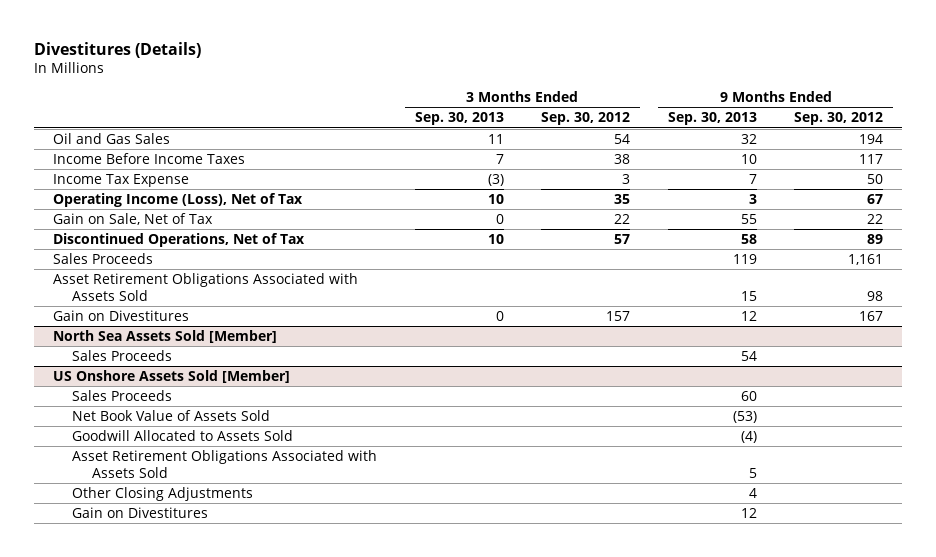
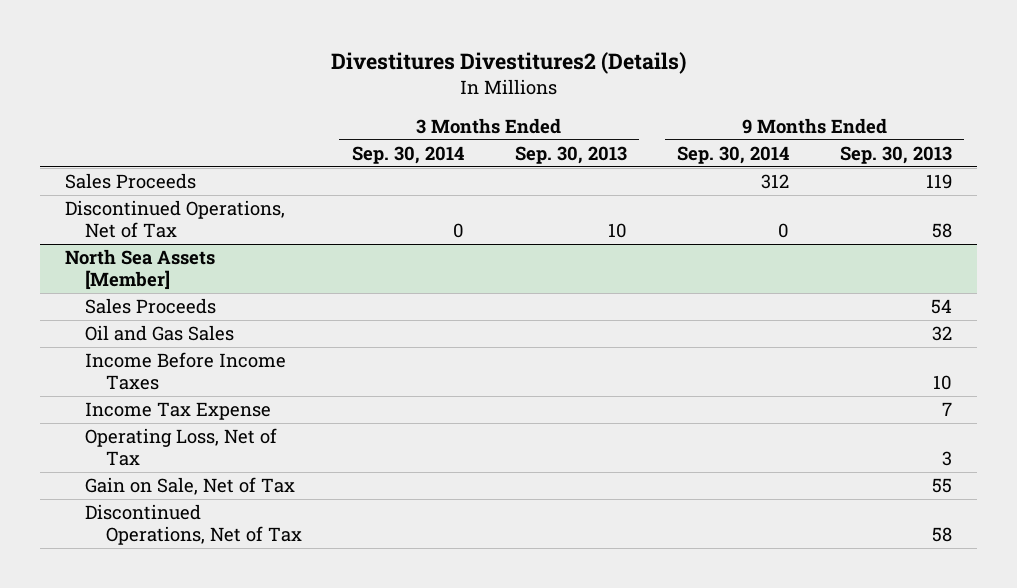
[33,42,201,59] Divestitures (Details) -> [330,51,686,74] Divestitures Divestitures2 (Details)
[541,112,631,126] Sep. 30, 2012 -> none
[794,112,884,126] Sep. 30, 2012 -> none
none -> [352,145,465,164] Sep. 30, 2014
none -> [677,145,790,164] Sep. 30, 2014
[52,132,170,144] Oil and Gas Sales -> none
[52,152,245,164] Income Before Income Taxes -> none
[52,173,189,187] Income Tax Expense -> none
[52,192,303,207] Operating Income (Loss), Net of Tax -> none
[52,212,213,225] Gain on Sale, Net of Tax -> none
[52,272,358,301] Asset Retirement Obligations Associated with Assets Sold -> none
[52,309,189,321] Gain on Divestitures -> none
[52,232,305,247] Discontinued Operations, Net of Tax -> [65,200,286,239] Discontinued Operations, Net of Tax
[52,329,277,343] North Sea Assets Sold [Member] -> [65,249,216,291] North Sea Assets [Member]
[52,369,290,383] US Onshore Assets Sold [Member] -> none
[72,389,173,401] Sales Proceeds -> none
[72,409,271,421] Net Book Value of Assets Sold -> none
[72,429,294,441] Goodwill Allocated to Assets Sold -> none
[72,449,378,478] Asset Retirement Obligations Associated with Assets Sold -> none
[72,486,254,501] Other Closing Adjustments -> none
[72,506,209,518] Gain on Divestitures -> none
none -> [85,325,235,342] Oil and Gas Sales
none -> [85,352,287,391] Income Before Income Taxes
none -> [85,402,272,421] Income Tax Expense
none -> [85,428,278,467] Operating Loss, Net of Tax
none -> [85,477,296,496] Gain on Sale, Net of Tax
none -> [85,504,302,546] Discontinued Operations, Net of Tax

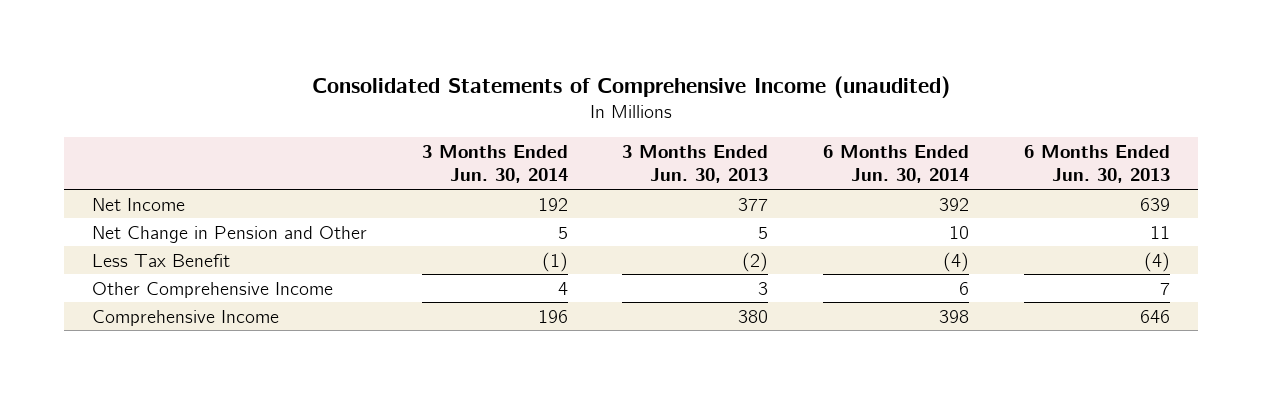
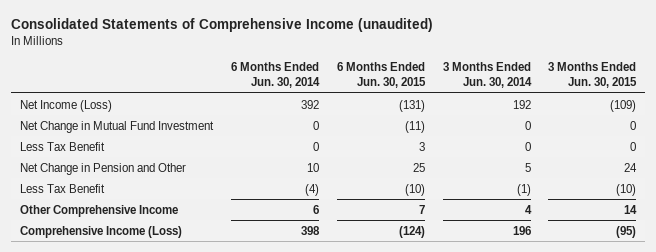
[622,144,769,184] 3 Months Ended Jun. 30, 2013 -> none
[1024,144,1171,184] 6 Months Ended Jun. 30, 2013 -> none
none -> [336,62,426,89] 6 Months Ended Jun. 30, 2015
none -> [548,62,638,89] 3 Months Ended Jun. 30, 2015
[91,197,185,211] Net Income -> [19,99,112,112] Net Income (Loss)
none -> [19,120,214,133] Net Change in Mutual Fund Investment
none -> [19,141,105,151] Less Tax Benefit
[91,309,279,326] Comprehensive Income -> [19,225,182,238] Comprehensive Income (Loss)

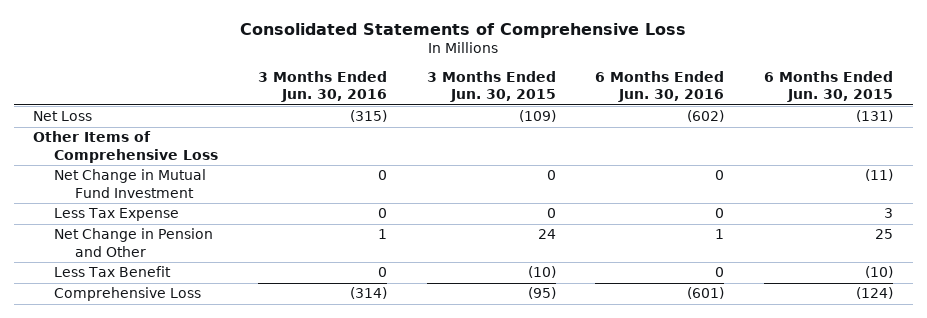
[11,18,434,33] Consolidated Statements of Comprehensive Income (unaudited) -> [240,22,687,38] Consolidated Statements of Comprehensive Loss
[230,62,320,89] 6 Months Ended Jun. 30, 2014 -> none
[442,62,532,89] 3 Months Ended Jun. 30, 2014 -> none
none -> [257,70,387,103] 3 Months Ended Jun. 30, 2016
none -> [595,70,725,103] 6 Months Ended Jun. 30, 2016
[19,99,112,112] Net Income (Loss) -> [33,111,93,122] Net Loss
none -> [33,131,218,163] Other Items of Comprehensive Loss
[19,141,105,151] Less Tax Benefit -> [53,208,179,222] Less Tax Expense
[19,204,178,217] Other Comprehensive Income -> none
[19,225,182,238] Comprehensive Income (Loss) -> [53,287,201,302] Comprehensive Loss

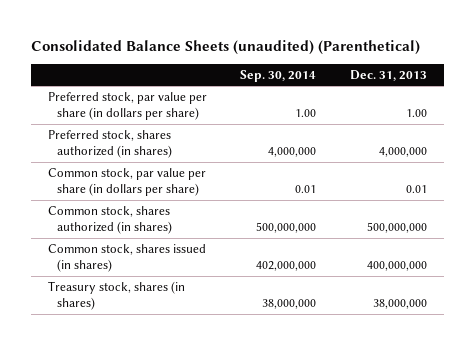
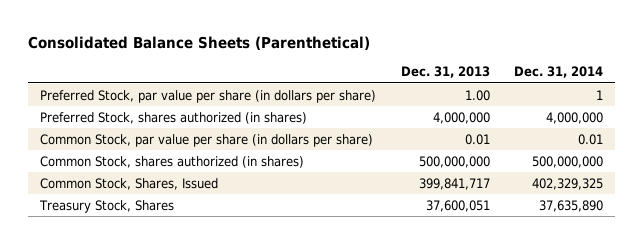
[30,40,420,56] Consolidated Balance Sheets (unaudited) (Parenthetical) -> [28,35,371,50] Consolidated Balance Sheets (Parenthetical)
[240,70,317,83] Sep. 30, 2014 -> none
none -> [513,65,603,78] Dec. 31, 2014
[47,91,207,121] Preferred stock, par value per share (in dollars per share) -> [40,89,377,103] Preferred Stock, par value per share (in dollars per share)
[47,129,172,159] Preferred stock, shares authorized (in shares) -> [40,111,308,124] Preferred Stock, shares authorized (in shares)
[47,167,206,197] Common stock, par value per share (in dollars per share) -> [40,133,374,147] Common Stock, par value per share (in dollars per share)
[47,205,172,235] Common stock, shares authorized (in shares) -> [40,155,305,168] Common Stock, shares authorized (in shares)
[47,243,206,273] Common stock, shares issued (in shares) -> [40,177,219,190] Common Stock, Shares, Issued
[366,261,427,272] 400,000,000 -> [418,177,490,190] 399,841,717
[47,280,185,311] Treasury stock, shares (in shares) -> [39,199,175,213] Treasury Stock, Shares
[372,299,427,310] 38,000,000 -> [425,199,490,212] 37,600,051

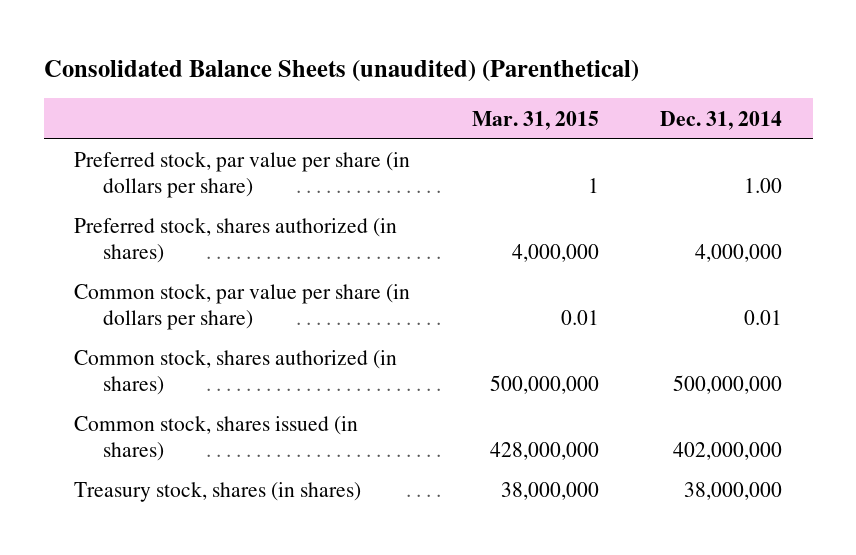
[28,35,371,50] Consolidated Balance Sheets (Parenthetical) -> [43,59,639,82] Consolidated Balance Sheets (unaudited) (Parenthetical)
[400,65,490,78] Dec. 31, 2013 -> none
none -> [471,110,599,130] Mar. 31, 2015
[40,89,377,103] Preferred Stock, par value per share (in dollars per share) -> [74,152,411,198] Preferred stock, par value per share (in dollars per share)
[595,89,603,100] 1 -> [744,177,783,193] 1.00
[40,111,308,124] Preferred Stock, shares authorized (in shares) -> [74,218,398,263] Preferred stock, shares authorized (in shares)
[40,133,374,147] Common Stock, par value per share (in dollars per share) -> [74,284,411,330] Common stock, par value per share (in dollars per share)
[40,155,305,168] Common Stock, shares authorized (in shares) -> [74,350,398,395] Common stock, shares authorized (in shares)
[40,177,219,190] Common Stock, Shares, Issued -> [74,416,359,461] Common stock, shares issued (in shares)
[531,177,603,190] 402,329,325 -> [673,441,783,460] 402,000,000
[39,199,175,213] Treasury Stock, Shares -> [74,482,362,503] Treasury stock, shares (in shares)
[538,199,603,212] 37,635,890 -> [684,482,783,501] 38,000,000

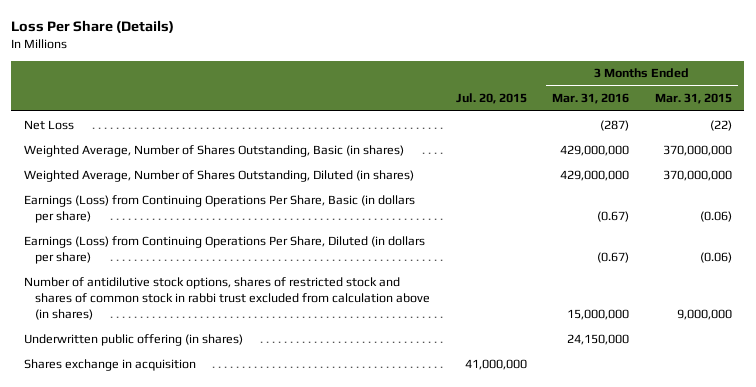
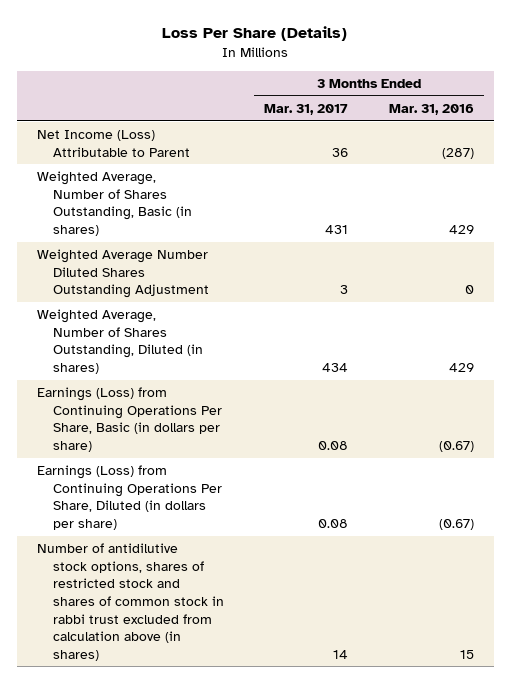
[455,93,527,105] Jul. 20, 2015 -> none
[654,93,732,105] Mar. 31, 2015 -> none
none -> [264,103,349,115] Mar. 31, 2017
[24,119,75,130] Net Loss -> [37,130,190,157] Net Income (Loss) Attributable to Parent
[560,144,630,156] 429,000,000 -> [448,224,474,234] 429
none -> [37,249,209,299] Weighted Average Number Diluted Shares Outstanding Adjustment
[560,169,630,181] 429,000,000 -> [448,362,474,372] 429
[24,333,244,346] Underwritten public offering (in shares) -> none
[24,358,197,371] Shares exchange in acquisition -> none
[567,309,630,321] 15,000,000 -> [459,649,474,659] 15

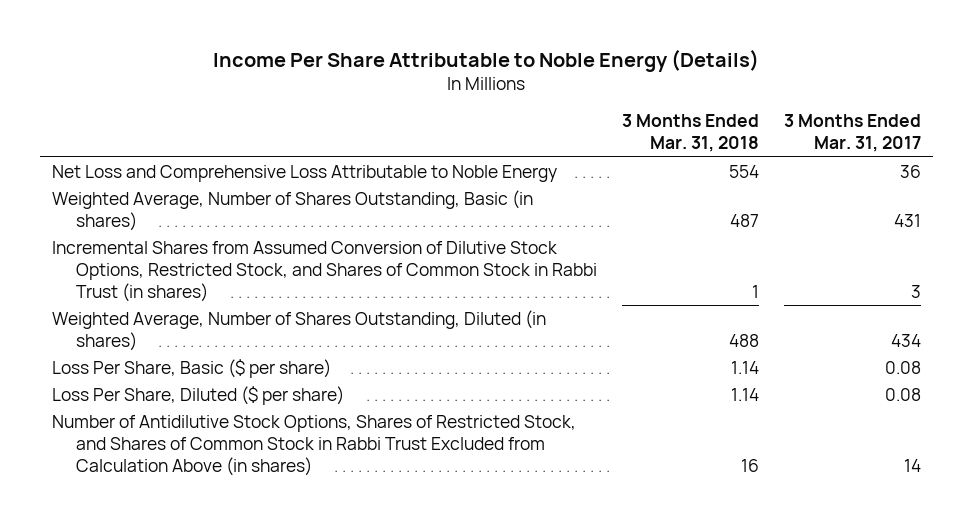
[162,26,348,42] Loss Per Share (Details) -> [213,48,760,72] Income Per Share Attributable to Noble Energy (Details)
[388,103,474,115] Mar. 31, 2016 -> none
none -> [621,114,759,153] 3 Months Ended Mar. 31, 2018
[37,130,190,157] Net Income (Loss) Attributable to Parent -> [52,164,558,182] Net Loss and Comprehensive Loss Attributable to Noble Energy
[37,249,209,299] Weighted Average Number Diluted Shares Outstanding Adjustment -> [52,240,598,302] Incremental Shares from Assumed Conversion of Dilutive Stock Options, Restricted Stock, and Shares of Common Stock in Rabbi Trust (in shares)
[37,387,222,452] Earnings (Loss) from Continuing Operations Per Share, Basic (in dollars per share) -> none
[37,465,222,530] Earnings (Loss) from Continuing Operations Per Share, Diluted (in dollars per share) -> none
none -> [52,358,332,378] Loss Per Share, Basic ($ per share)
none -> [52,385,345,405] Loss Per Share, Diluted ($ per share)
[37,543,224,661] Number of antidilutive stock options, shares of restricted stock and shares of common stock in rabbi trust excluded from calculation above (in shares) -> [52,414,577,476] Number of Antidilutive Stock Options, Shares of Restricted Stock, and Shares of Common Stock in Rabbi Trust Excluded from Calculation Above (in shares)

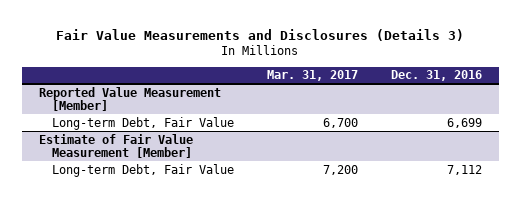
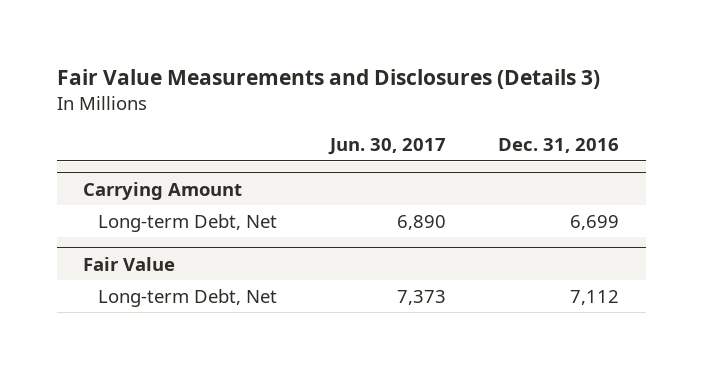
[267,70,359,82] Mar. 31, 2017 -> none
none -> [327,138,446,156] Jun. 30, 2017
[38,86,221,112] Reported Value Measurement [Member] -> [83,181,243,200] Carrying Amount
[52,116,235,130] Long-term Debt, Fair Value -> [97,213,277,232] Long-term Debt, Net
[38,133,193,159] Estimate of Fair Value Measurement [Member] -> [83,256,176,271] Fair Value
[52,163,235,177] Long-term Debt, Fair Value -> [97,288,277,307] Long-term Debt, Net

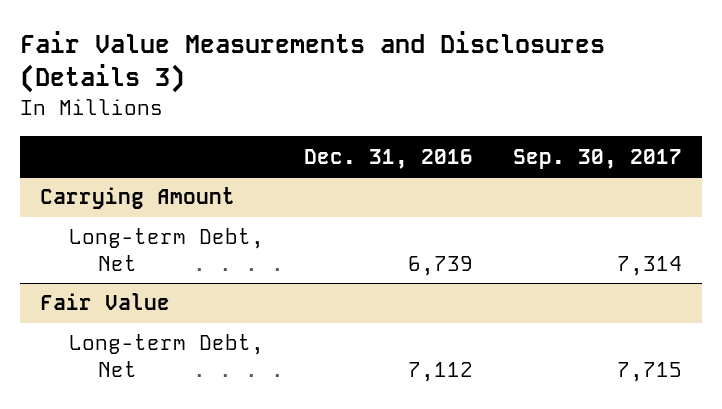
[327,138,446,156] Jun. 30, 2017 -> none
none -> [512,148,682,169] Sep. 30, 2017
[570,214,620,230] 6,699 -> [407,255,473,276] 6,739

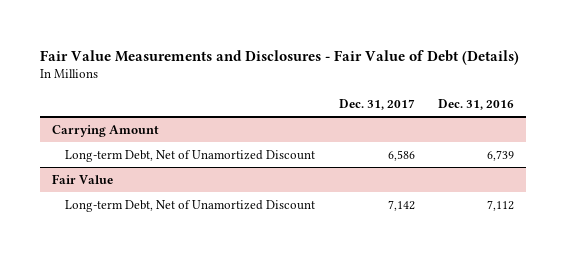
[20,31,606,94] Fair Value Measurements and Disclosures (Details 3) -> [40,49,520,65] Fair Value Measurements and Disclosures - Fair Value of Debt (Details)
[512,148,682,169] Sep. 30, 2017 -> none
none -> [338,99,415,111] Dec. 31, 2017
[68,228,264,271] Long-term Debt, Net -> [65,149,316,162] Long-term Debt, Net of Unamortized Discount
[68,334,264,377] Long-term Debt, Net -> [65,199,316,212] Long-term Debt, Net of Unamortized Discount

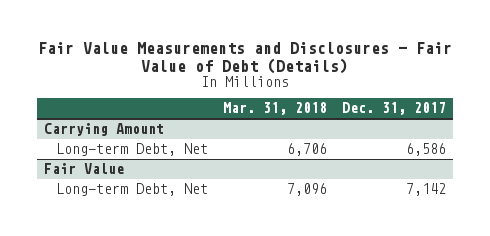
[438,99,515,111] Dec. 31, 2016 -> none
none -> [223,102,328,116] Mar. 31, 2018
[65,149,316,162] Long-term Debt, Net of Unamortized Discount -> [56,143,209,157] Long-term Debt, Net
[65,199,316,212] Long-term Debt, Net of Unamortized Discount -> [56,183,209,197] Long-term Debt, Net

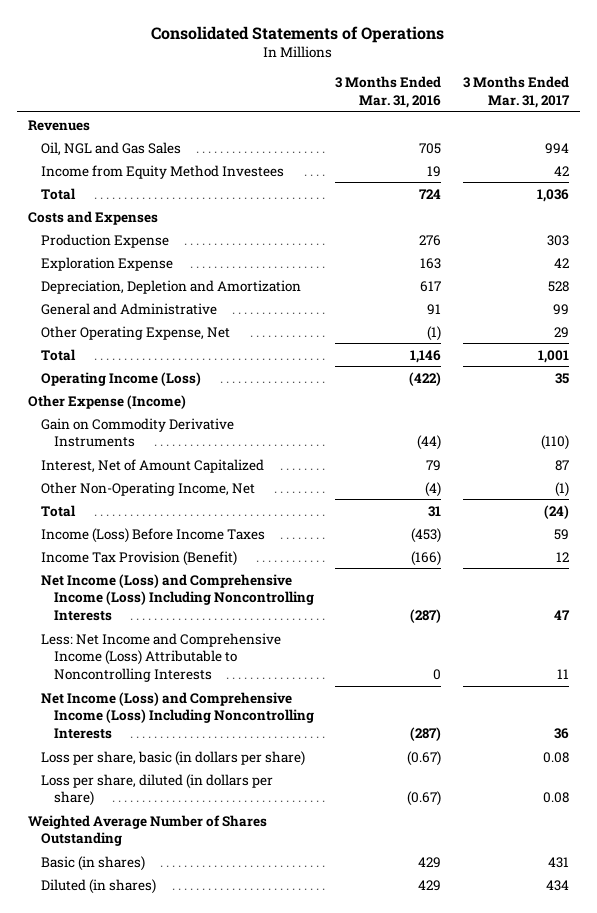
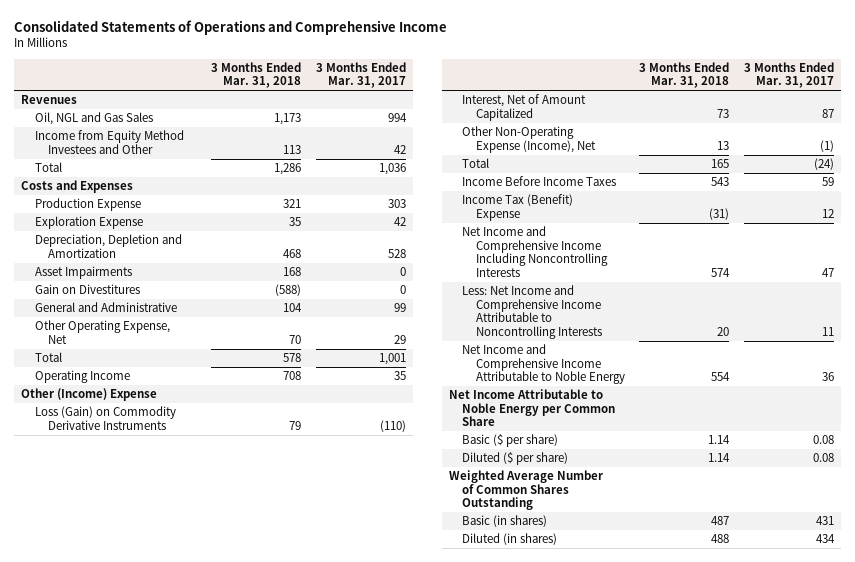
[151,25,445,43] Consolidated Statements of Operations -> [13,19,447,35] Consolidated Statements of Operations and Comprehensive Income
[335,76,442,108] 3 Months Ended Mar. 31, 2016 -> none
none -> [211,61,302,89] 3 Months Ended Mar. 31, 2018
[40,164,284,179] Income from Equity Method Investees -> [34,130,184,154] Income from Equity Method Investees and Other
none -> [34,266,132,280] Asset Impairments
none -> [34,284,140,295] Gain on Divestitures
[40,371,201,386] Operating Income (Loss) -> [34,370,130,384] Operating Income
[27,394,186,409] Other Expense (Income) -> [21,388,158,402] Other (Income) Expense
[40,417,234,448] Gain on Commodity Derivative Instruments -> [34,406,176,430] Loss (Gain) on Commodity Derivative Instruments
[40,481,255,496] Other Non-Operating Income, Net -> [462,126,596,153] Other Non-Operating Expense (Income), Net
[40,527,265,543] Income (Loss) Before Income Taxes -> [462,176,617,187] Income Before Income Taxes
[40,550,237,566] Income Tax Provision (Benefit) -> [462,194,574,221] Income Tax (Benefit) Expense
[40,573,314,621] Net Income (Loss) and Comprehensive Income (Loss) Including Noncontrolling Interests -> [462,226,608,277] Net Income and Comprehensive Income Including Noncontrolling Interests
[40,632,281,682] Less: Net Income and Comprehensive Income (Loss) Attributable to Noncontrolling Interests -> [462,285,602,339] Less: Net Income and Comprehensive Income Attributable to Noncontrolling Interests
[40,691,314,739] Net Income (Loss) and Comprehensive Income (Loss) Including Noncontrolling Interests -> [462,344,625,385] Net Income and Comprehensive Income Attributable to Noble Energy
none -> [449,389,616,427] Net Income Attributable to Noble Energy per Common Share
[40,750,305,766] Loss per share, basic (in dollars per share) -> [462,434,559,448] Basic ($ per share)
[40,773,273,807] Loss per share, diluted (in dollars per share) -> [462,452,569,466] Diluted ($ per share)
[27,814,267,847] Weighted Average Number of Shares Outstanding -> [449,470,605,511] Weighted Average Number of Common Shares Outstanding

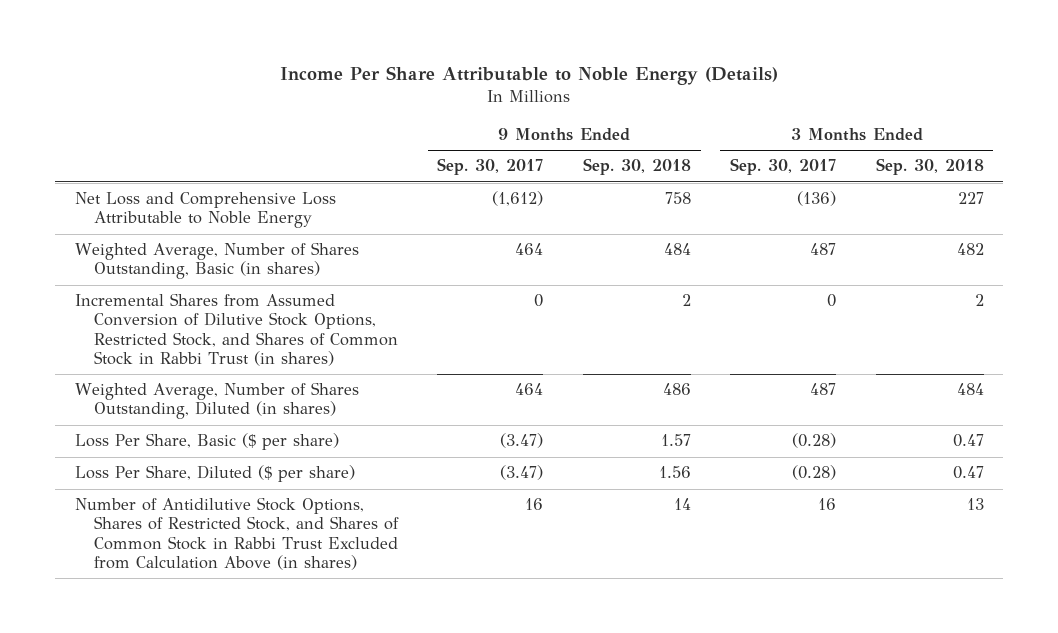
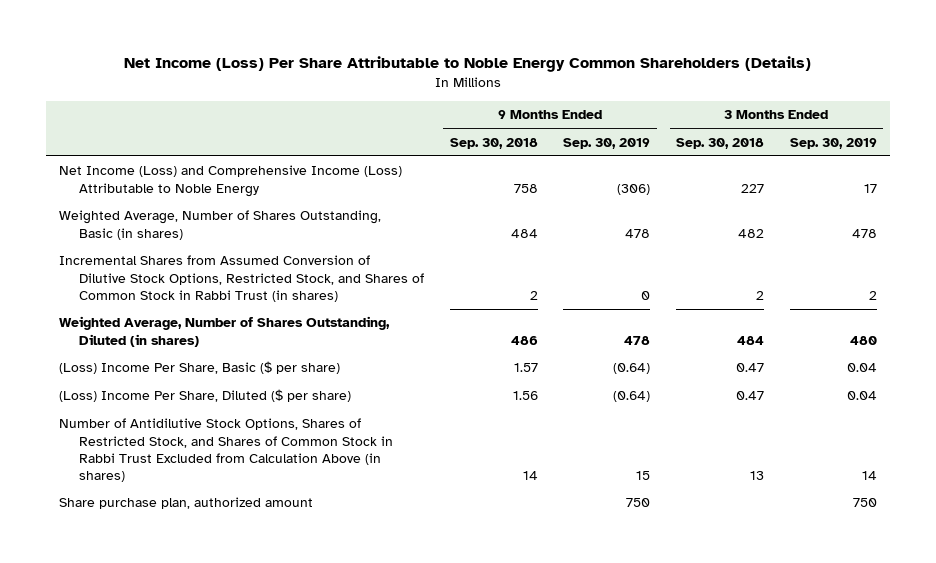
[280,66,779,86] Income Per Share Attributable to Noble Energy (Details) -> [123,55,811,72] Net Income (Loss) Per Share Attributable to Noble Energy Common Shareholders (Details)
[437,158,544,176] Sep. 30, 2017 -> none
[730,158,837,176] Sep. 30, 2017 -> none
none -> [563,137,651,149] Sep. 30, 2019
none -> [789,137,877,149] Sep. 30, 2019
[74,192,336,229] Net Loss and Comprehensive Loss Attributable to Noble Energy -> [59,165,403,197] Net Income (Loss) and Comprehensive Income (Loss) Attributable to Noble Energy
[74,433,339,451] Loss Per Share, Basic ($ per share) -> [59,361,341,375] (Loss) Income Per Share, Basic ($ per share)
[74,465,355,483] Loss Per Share, Diluted ($ per share) -> [59,389,352,403] (Loss) Income Per Share, Diluted ($ per share)
none -> [59,497,314,510] Share purchase plan, authorized amount

